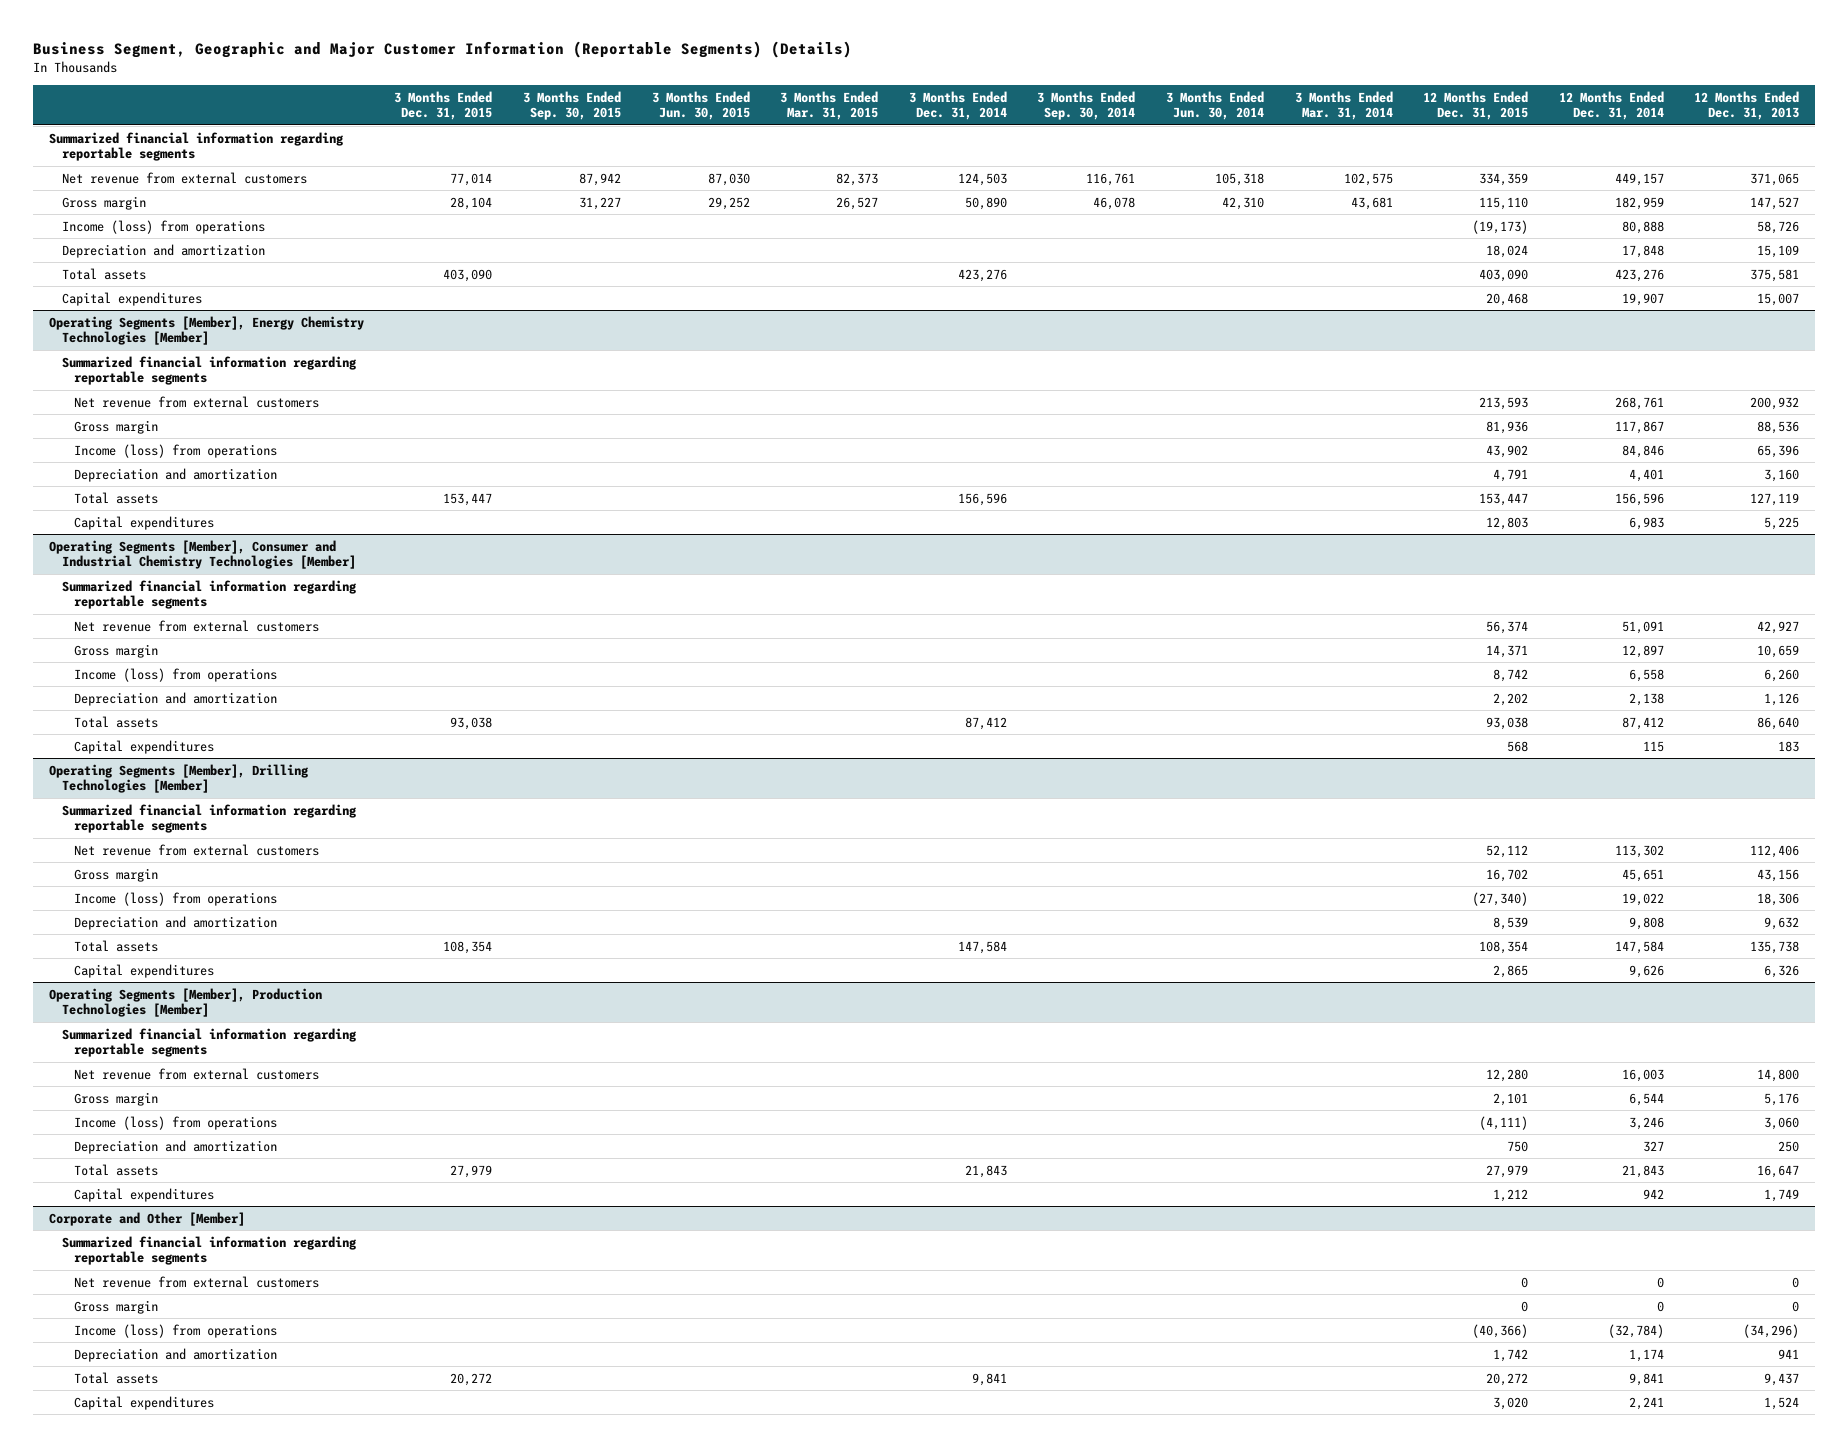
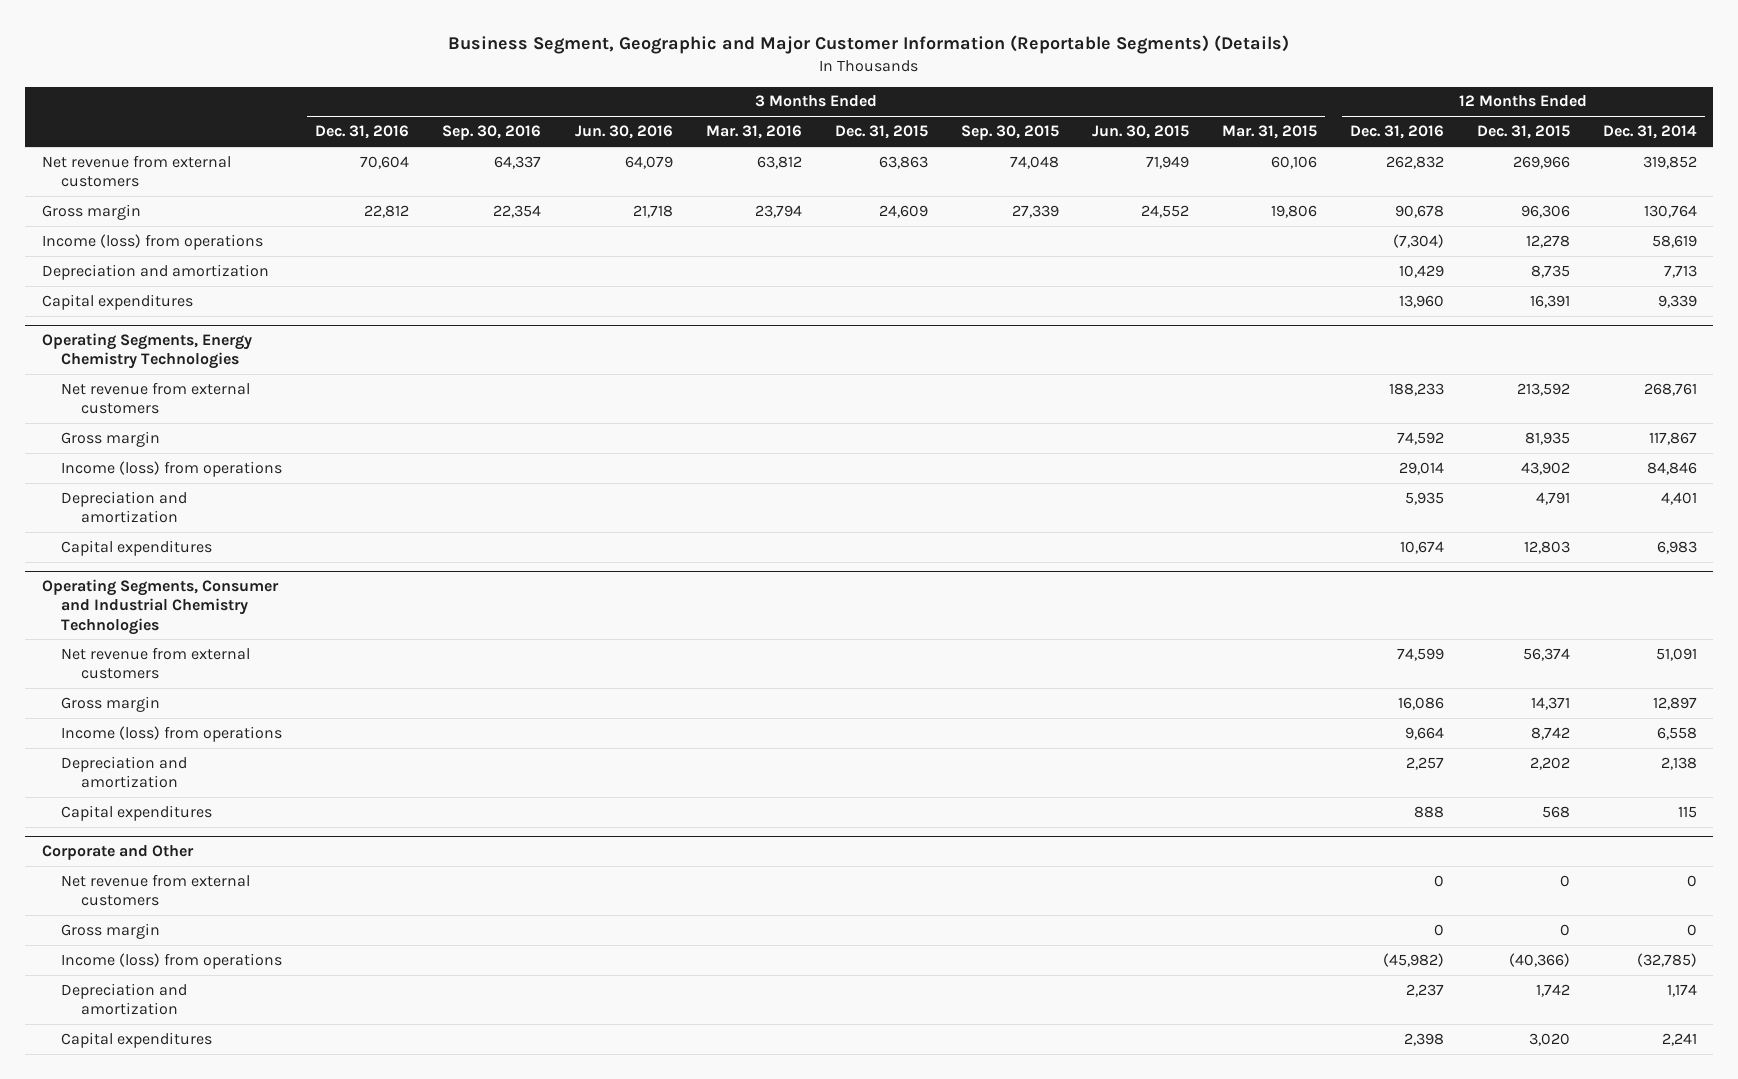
[908,90,1007,121] 3 Months Ended Dec. 31, 2014 -> none
[1037,90,1136,121] 3 Months Ended Sep. 30, 2014 -> none
[1165,90,1264,121] 3 Months Ended Jun. 30, 2014 -> none
[1294,90,1393,121] 3 Months Ended Mar. 31, 2014 -> none
[1694,90,1800,121] 12 Months Ended Dec. 31, 2013 -> none
none -> [315,125,410,140] Dec. 31, 2016
none -> [442,125,542,141] Sep. 30, 2016
none -> [574,125,673,140] Jun. 30, 2016
none -> [705,125,802,140] Mar. 31, 2016
none -> [1349,125,1444,140] Dec. 31, 2016
[48,131,344,162] Summarized financial information regarding reportable segments -> none
[61,267,146,280] Total assets -> none
[61,355,357,386] Summarized financial information regarding reportable segments -> none
[450,172,493,186] 77,014 -> [878,155,928,169] 63,863
[578,172,621,186] 87,942 -> [1009,155,1059,169] 74,048
[707,172,750,186] 87,030 -> [1145,155,1189,169] 71,949
[836,172,879,186] 82,373 -> [1270,155,1317,169] 60,106
[1479,172,1529,186] 334,359 -> [1512,155,1570,169] 269,966
[1614,172,1664,186] 449,157 -> [1642,155,1697,169] 319,852
[450,196,493,210] 28,104 -> [878,204,928,218] 24,609
[578,196,621,210] 31,227 -> [1011,204,1059,218] 27,339
[707,196,750,210] 29,252 -> [1140,204,1189,218] 24,552
[836,196,879,210] 26,527 -> [1270,204,1317,218] 19,806
[1479,196,1529,210] 115,110 -> [1520,204,1570,218] 96,306
[1614,196,1664,210] 182,959 -> [1643,204,1697,218] 130,764
[1472,219,1529,234] (19,173) -> [1525,234,1570,248] 12,278
[1621,220,1664,234] 80,888 -> [1651,234,1697,248] 58,619
[1486,244,1529,258] 18,024 -> [1530,264,1570,278] 8,735
[1621,244,1664,258] 17,848 -> [1663,264,1697,278] 7,713
[1486,292,1529,306] 20,468 -> [1529,294,1570,308] 16,391
[1621,292,1664,306] 19,907 -> [1657,294,1697,308] 9,339
[48,315,364,346] Operating Segments [Member], Energy Chemistry Technologies [Member] -> [41,333,252,370] Operating Segments, Energy Chemistry Technologies
[1479,396,1529,410] 213,593 -> [1516,382,1570,396] 213,592
[1486,420,1529,434] 81,936 -> [1524,431,1570,445] 81,935
[74,491,159,504] Total assets -> none
[61,579,357,610] Summarized financial information regarding reportable segments -> none
[48,539,356,570] Operating Segments [Member], Consumer and Industrial Chemistry Technologies [Member] -> [41,579,279,635] Operating Segments, Consumer and Industrial Chemistry Technologies
[74,715,159,728] Total assets -> none
[48,763,309,794] Operating Segments [Member], Drilling Technologies [Member] -> none
[61,803,357,834] Summarized financial information regarding reportable segments -> none
[74,843,320,856] Net revenue from external customers -> none
[74,867,159,882] Gross margin -> none
[74,891,278,906] Income (loss) from operations -> none
[74,915,278,930] Depreciation and amortization -> none
[74,939,159,952] Total assets -> none
[74,963,215,978] Capital expenditures -> none
[48,987,322,1018] Operating Segments [Member], Production Technologies [Member] -> none
[61,1027,357,1058] Summarized financial information regarding reportable segments -> none
[74,1067,320,1080] Net revenue from external customers -> none
[74,1091,159,1106] Gross margin -> none
[74,1115,278,1130] Income (loss) from operations -> none
[74,1139,278,1154] Depreciation and amortization -> none
[74,1163,159,1176] Total assets -> none
[74,1187,215,1202] Capital expenditures -> none
[61,1235,357,1266] Summarized financial information regarding reportable segments -> none
[48,1211,245,1226] Corporate and Other [Member] -> [41,845,194,861] Corporate and Other
[1607,1323,1664,1338] (32,784) -> [1636,952,1697,967] (32,785)
[74,1371,159,1384] Total assets -> none

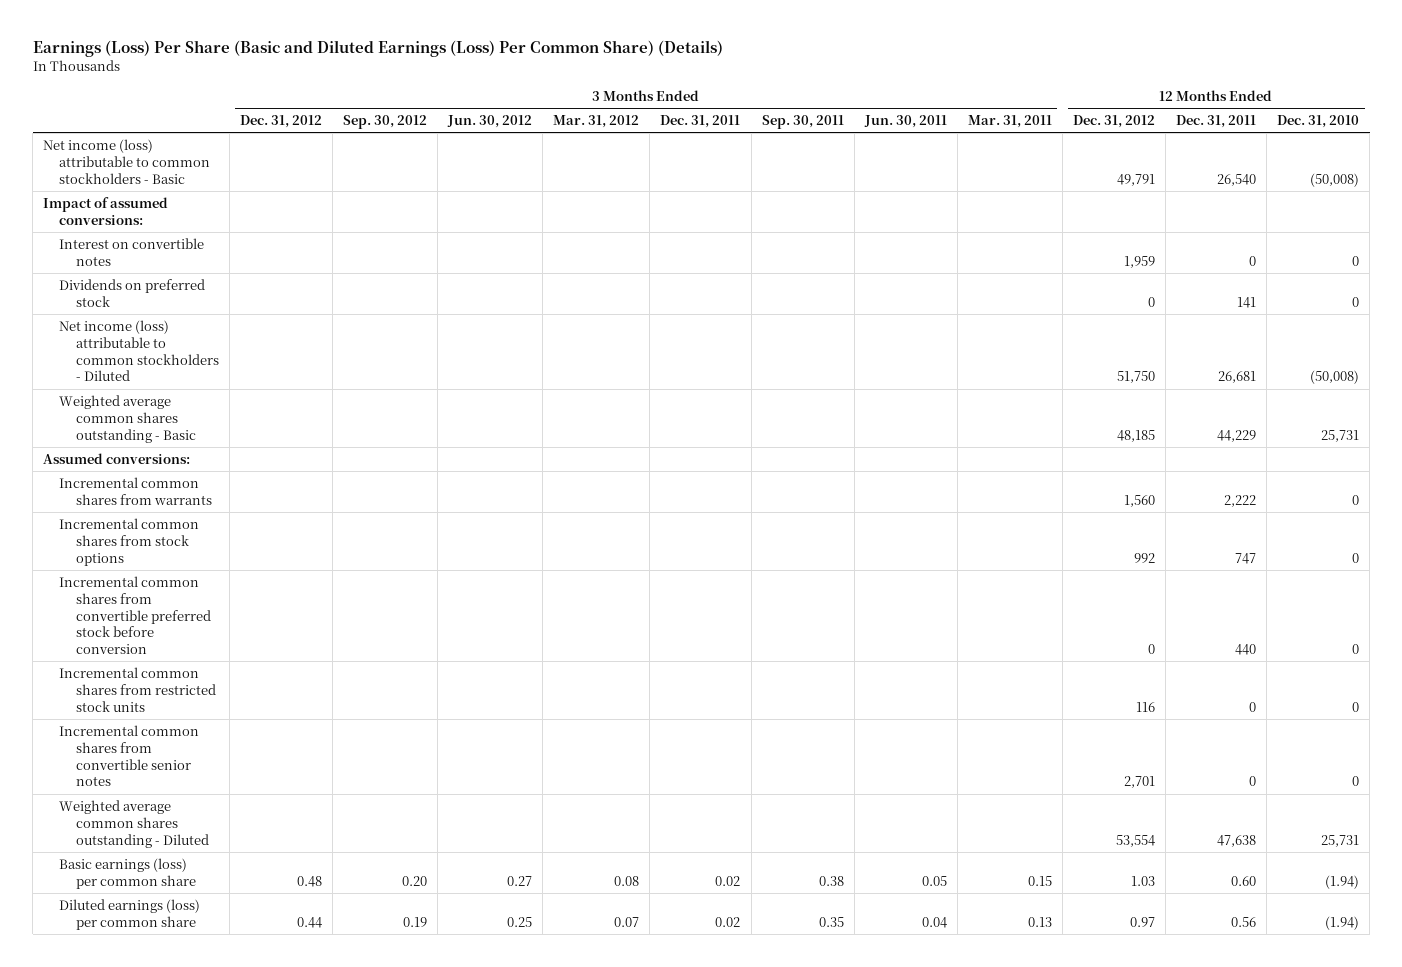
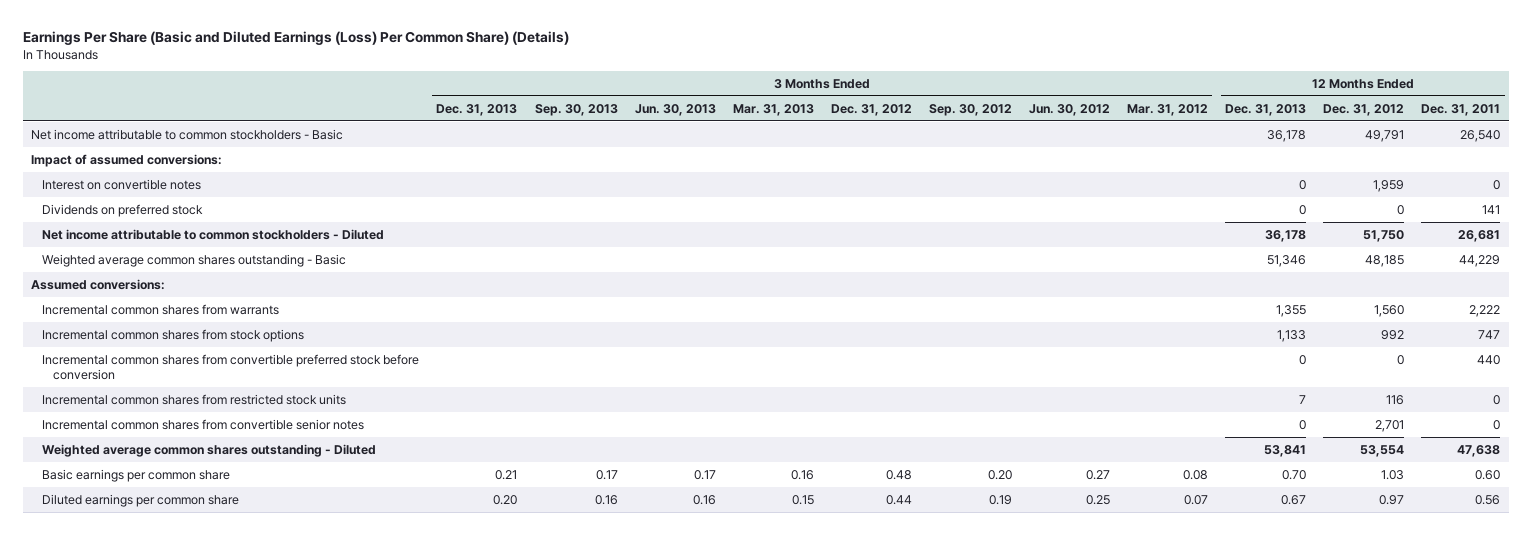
[32,40,723,58] Earnings (Loss) Per Share (Basic and Diluted Earnings (Loss) Per Common Share) (Details) -> [22,30,569,45] Earnings Per Share (Basic and Diluted Earnings (Loss) Per Common Share) (Details)
[660,115,741,129] Dec. 31, 2011 -> none
[761,115,844,130] Sep. 30, 2011 -> none
[863,115,947,129] Jun. 30, 2011 -> none
[967,115,1052,129] Mar. 31, 2011 -> none
[1277,115,1360,129] Dec. 31, 2010 -> none
none -> [436,103,518,116] Dec. 31, 2013
none -> [534,103,618,116] Sep. 30, 2013
none -> [634,103,716,116] Jun. 30, 2013
none -> [732,103,814,116] Mar. 31, 2013
none -> [1225,103,1307,116] Dec. 31, 2013
[43,138,211,184] Net income (loss) attributable to common stockholders - Basic -> [31,128,344,140] Net income attributable to common stockholders - Basic
[59,319,219,382] Net income (loss) attributable to common stockholders - Diluted -> [42,228,385,240] Net income attributable to common stockholders - Diluted
[59,857,196,889] Basic earnings (loss) per common share -> [42,468,231,482] Basic earnings per common share
[59,898,201,930] Diluted earnings (loss) per common share -> [42,493,240,507] Diluted earnings per common share

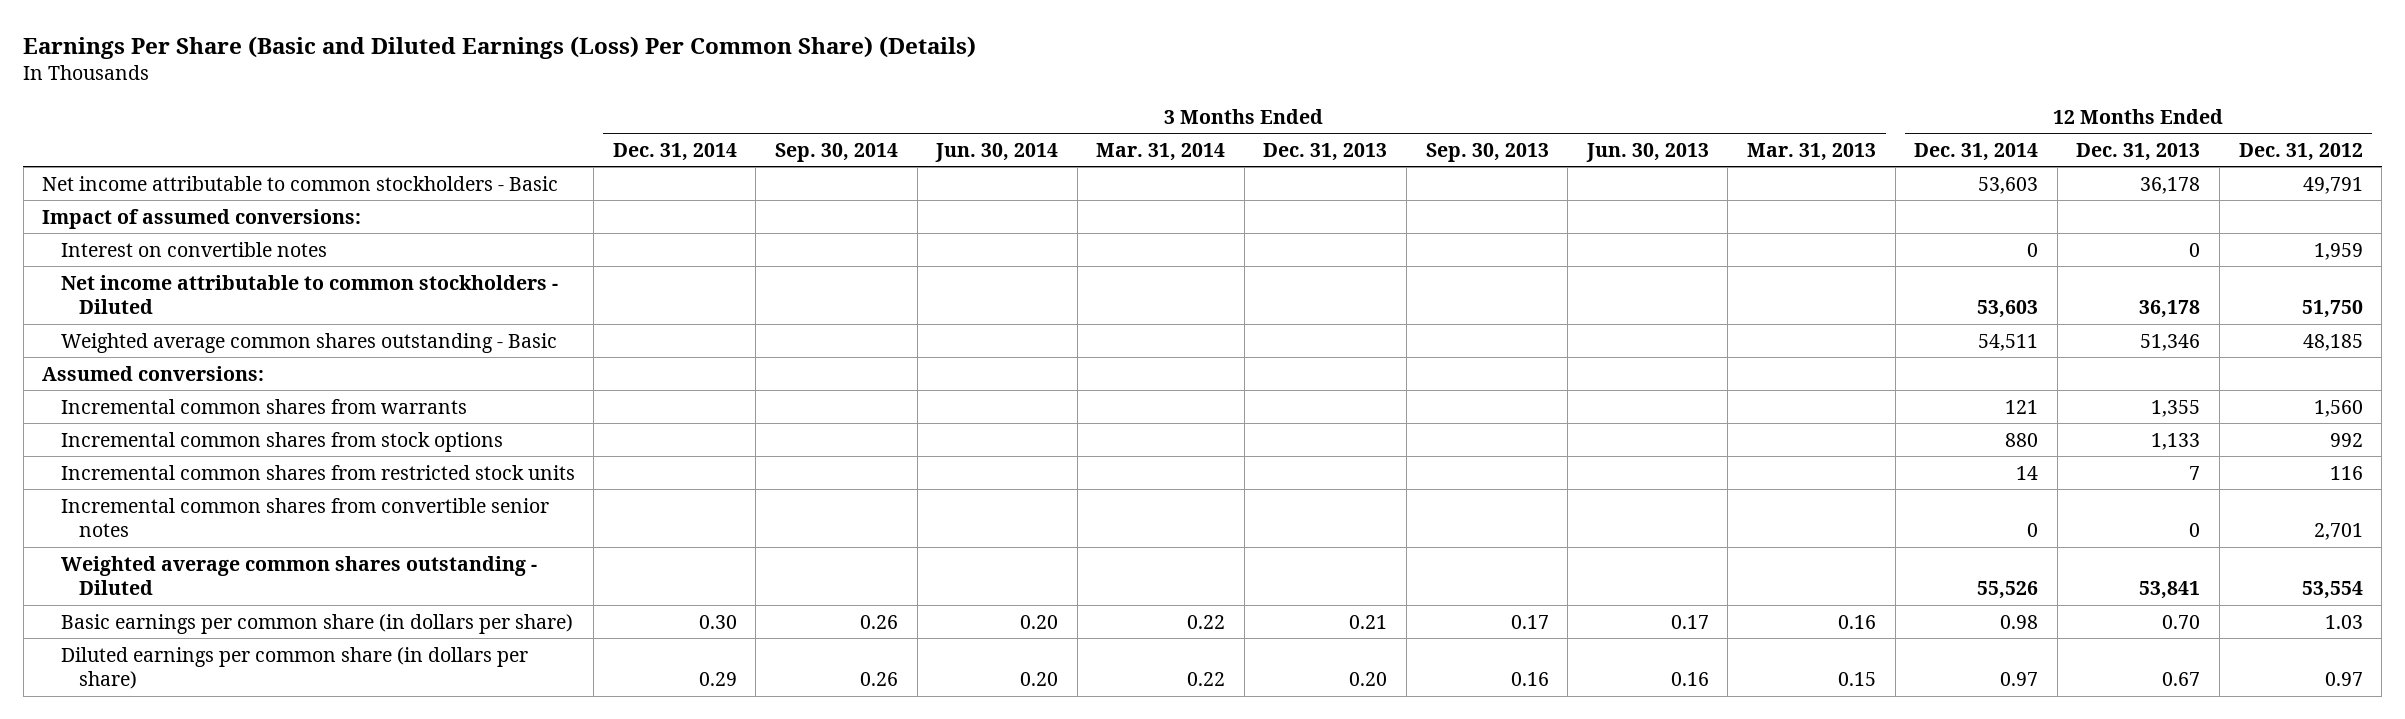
[830,103,912,116] Dec. 31, 2012 -> none
[928,103,1012,116] Sep. 30, 2012 -> none
[1029,103,1111,116] Jun. 30, 2012 -> none
[1127,103,1209,116] Mar. 31, 2012 -> none
[1421,103,1501,116] Dec. 31, 2011 -> none
none -> [612,142,737,161] Dec. 31, 2014
none -> [774,142,898,162] Sep. 30, 2014
none -> [935,142,1059,162] Jun. 30, 2014
none -> [1096,142,1226,161] Mar. 31, 2014
none -> [1914,142,2039,161] Dec. 31, 2014
[42,203,204,217] Dividends on preferred stock -> none
[42,353,420,381] Incremental common shares from convertible preferred stock before conversion -> none
[42,468,231,482] Basic earnings per common share -> [60,613,573,634] Basic earnings per common share (in dollars per share)
[42,493,240,507] Diluted earnings per common share -> [60,646,528,690] Diluted earnings per common share (in dollars per share)

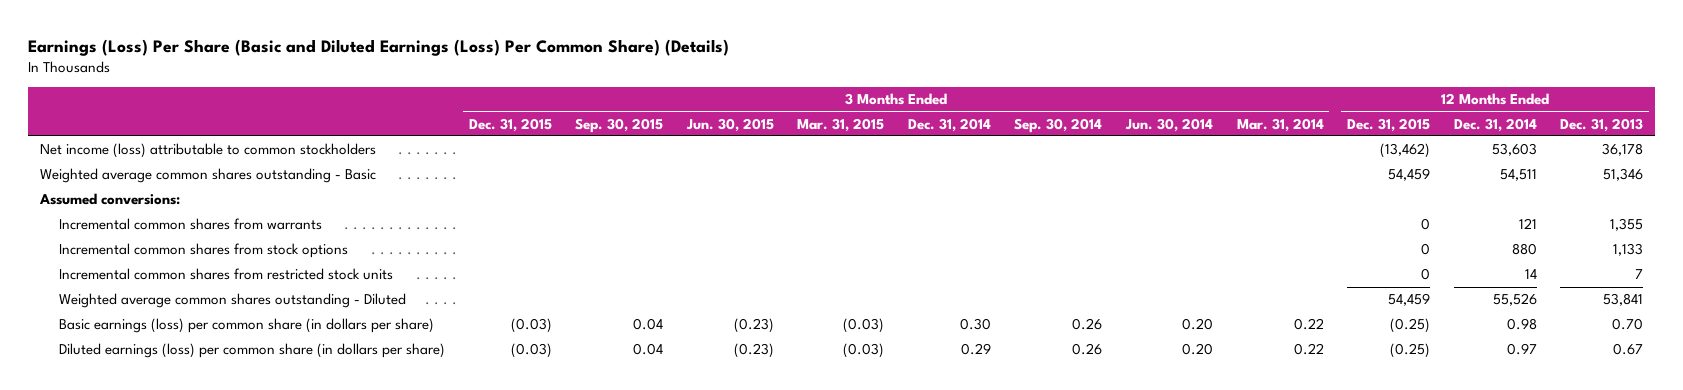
[23,35,977,59] Earnings Per Share (Basic and Diluted Earnings (Loss) Per Common Share) (Details) -> [28,38,730,56] Earnings (Loss) Per Share (Basic and Diluted Earnings (Loss) Per Common Share) (Details)
[1263,142,1388,161] Dec. 31, 2013 -> none
[1425,142,1549,162] Sep. 30, 2013 -> none
[1585,142,1709,162] Jun. 30, 2013 -> none
[1747,142,1877,161] Mar. 31, 2013 -> none
[2238,142,2363,161] Dec. 31, 2012 -> none
none -> [468,117,552,132] Dec. 31, 2015
none -> [575,117,664,133] Sep. 30, 2015
none -> [685,117,774,132] Jun. 30, 2015
none -> [797,117,885,132] Mar. 31, 2015
none -> [1347,117,1431,132] Dec. 31, 2015
[42,208,362,229] Impact of assumed conversions: -> none
[60,241,327,257] Interest on convertible notes -> none
[60,274,558,315] Net income attributable to common stockholders - Diluted -> none
[42,175,559,191] Net income attributable to common stockholders - Basic -> [40,143,377,159] Net income (loss) attributable to common stockholders
[60,497,549,538] Incremental common shares from convertible senior notes -> none
[60,613,573,634] Basic earnings per common share (in dollars per share) -> [59,318,435,334] Basic earnings (loss) per common share (in dollars per share)
[60,646,528,690] Diluted earnings per common share (in dollars per share) -> [59,343,446,359] Diluted earnings (loss) per common share (in dollars per share)

